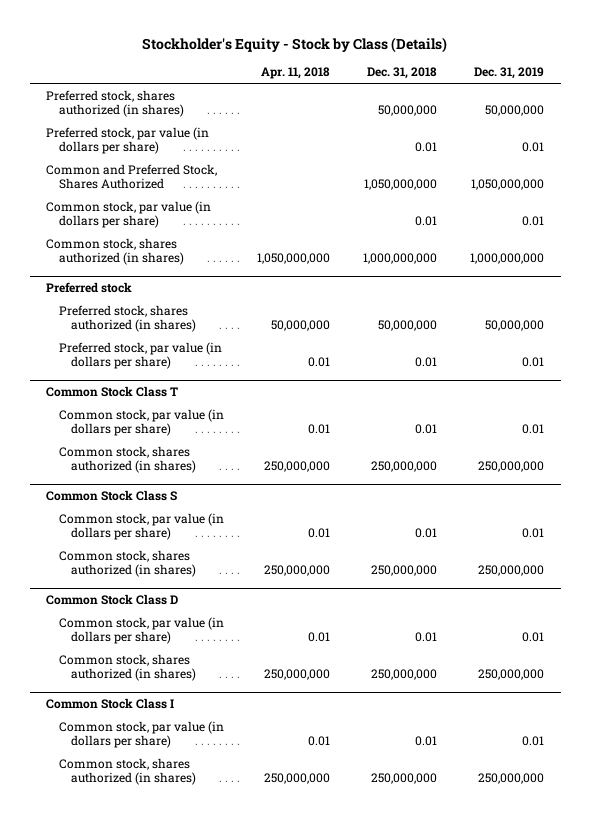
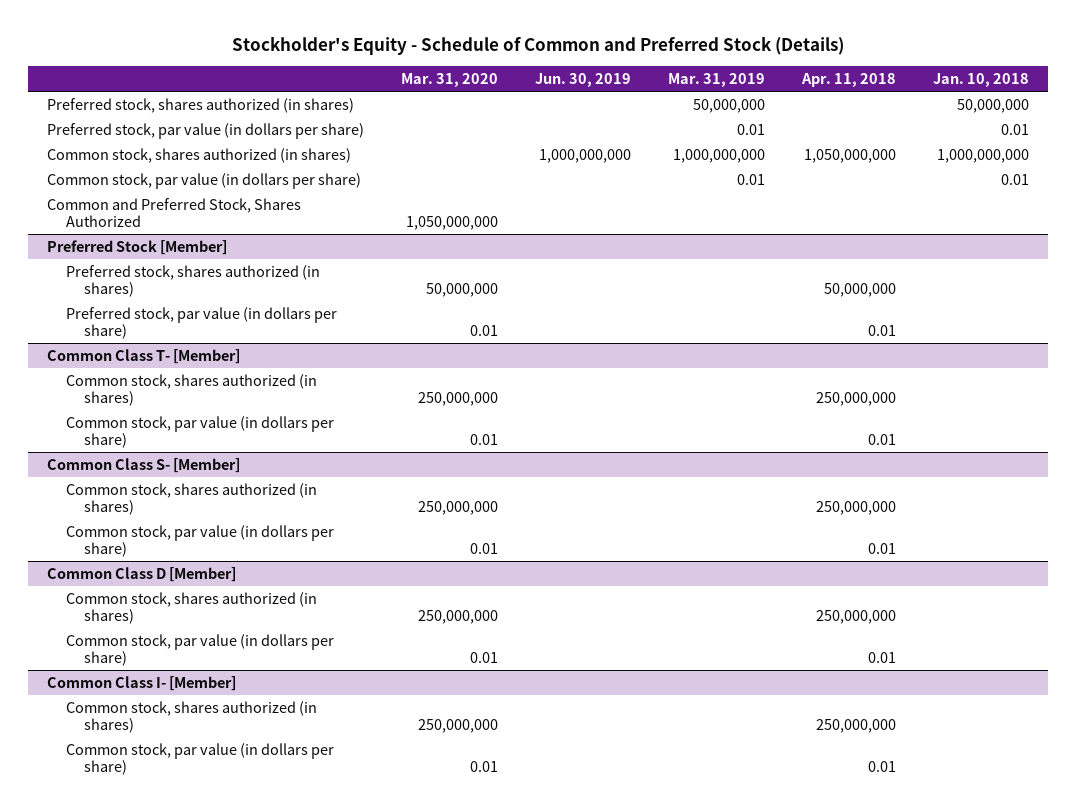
[142,36,448,53] Stockholder's Equity - Stock by Class (Details) -> [232,36,845,56] Stockholder's Equity - Schedule of Common and Preferred Stock (Details)
[366,67,437,80] Dec. 31, 2018 -> none
[473,67,544,80] Dec. 31, 2019 -> none
none -> [400,72,498,87] Mar. 31, 2020
none -> [535,72,632,87] Jun. 30, 2019
none -> [668,72,766,87] Mar. 31, 2019
none -> [933,72,1030,87] Jan. 10, 2018
[46,200,212,229] Common stock, par value (in dollars per share) -> [46,172,361,189] Common stock, par value (in dollars per share)
[46,163,218,190] Common and Preferred Stock, Shares Authorized -> [46,197,301,227] Common and Preferred Stock, Shares Authorized
[46,281,133,293] Preferred stock -> [46,239,227,255] Preferred Stock [Member]
[58,408,224,437] Common stock, par value (in dollars per share) -> none
[46,385,179,397] Common Stock Class T -> [46,348,240,364] Common Class T- [Member]
[46,489,178,501] Common Stock Class S -> none
none -> [46,457,240,473] Common Class S- [Member]
[46,593,179,605] Common Stock Class D -> none
none -> [46,566,236,582] Common Class D [Member]
[46,697,175,709] Common Stock Class I -> none
none -> [46,675,236,691] Common Class I- [Member]
none -> [65,742,334,775] Common stock, par value (in dollars per share)

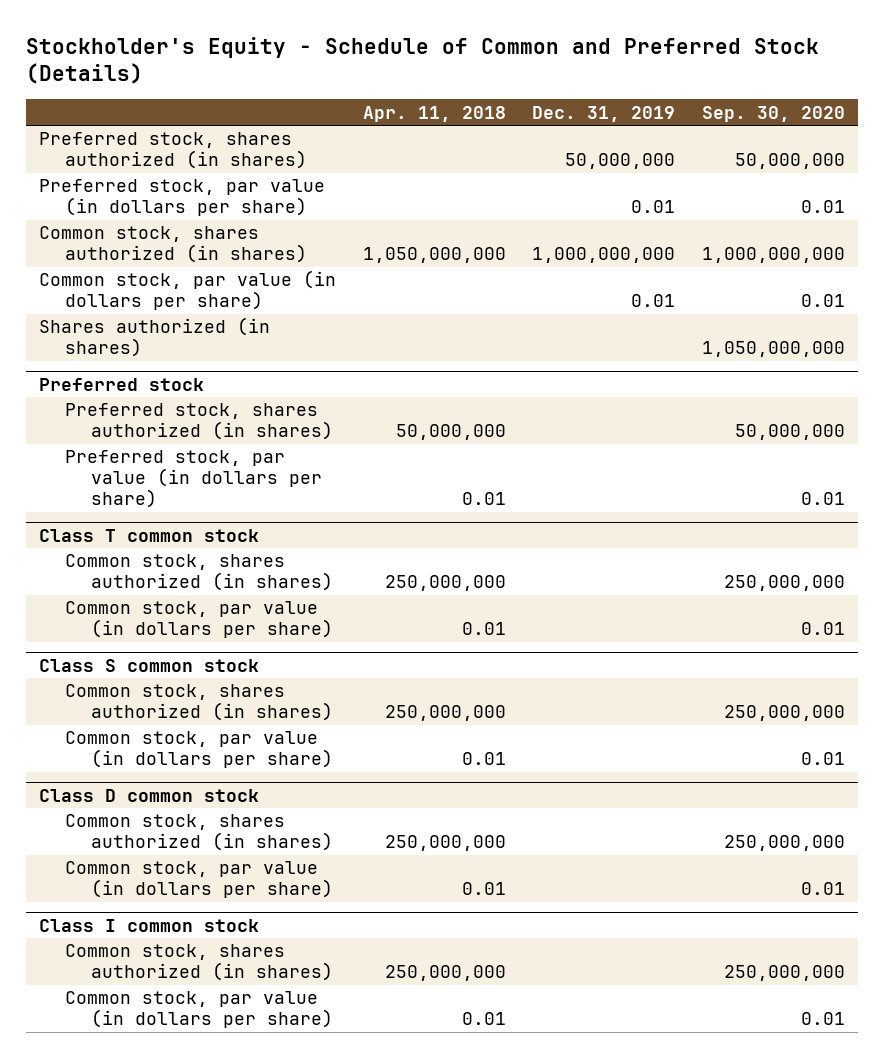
[400,72,498,87] Mar. 31, 2020 -> none
[535,72,632,87] Jun. 30, 2019 -> none
[668,72,766,87] Mar. 31, 2019 -> none
[933,72,1030,87] Jan. 10, 2018 -> none
none -> [532,105,676,122] Dec. 31, 2019
none -> [701,105,845,122] Sep. 30, 2020
[46,197,301,227] Common and Preferred Stock, Shares Authorized -> [39,317,271,358] Shares authorized (in shares)
[46,239,227,255] Preferred Stock [Member] -> [39,377,205,391] Preferred stock
[46,348,240,364] Common Class T- [Member] -> [39,528,260,542] Class T common stock
[46,457,240,473] Common Class S- [Member] -> [39,658,260,672] Class S common stock
[46,566,236,582] Common Class D [Member] -> [39,788,260,802] Class D common stock
[46,675,236,691] Common Class I- [Member] -> [39,918,260,932] Class I common stock

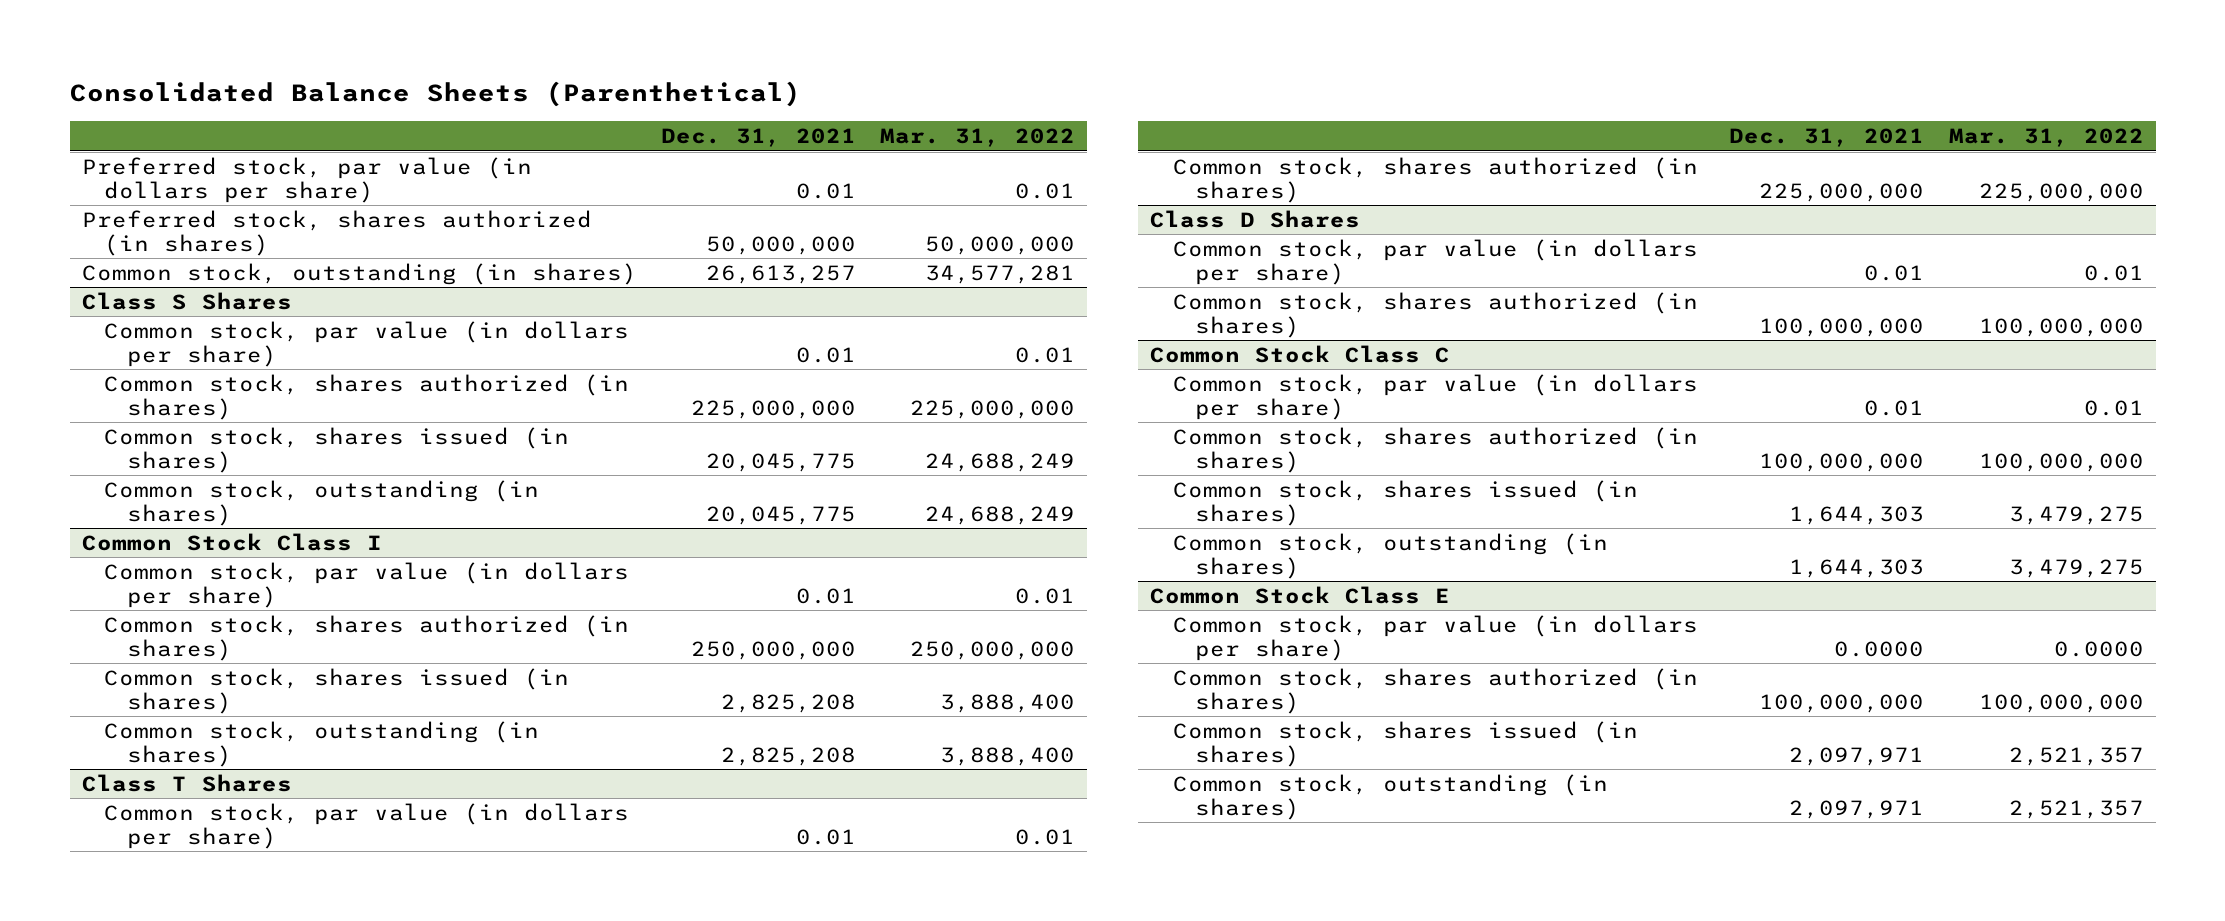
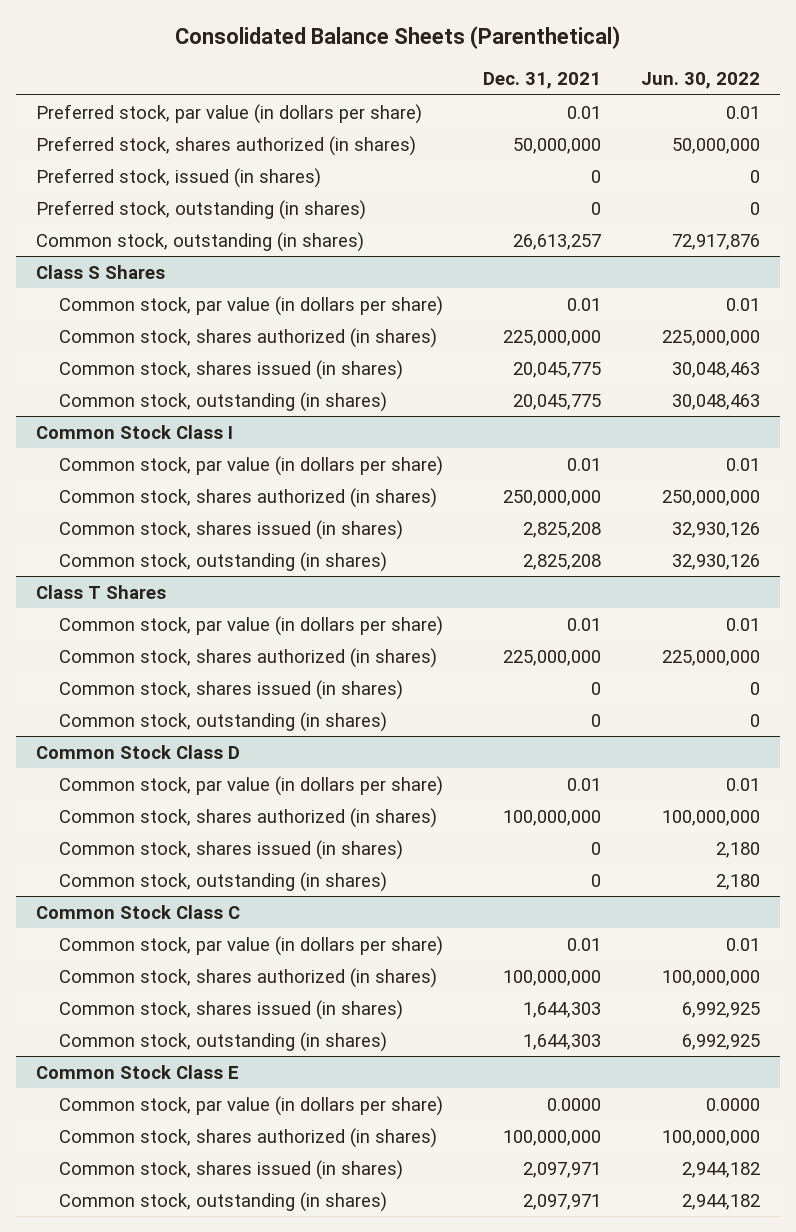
[880,128,1076,148] Mar. 31, 2022 -> none
none -> [641,72,761,90] Jun. 30, 2022
none -> [35,167,321,188] Preferred stock, issued (in shares)
none -> [35,199,366,220] Preferred stock, outstanding (in shares)
none -> [58,679,403,700] Common stock, shares issued (in shares)
none -> [58,711,387,732] Common stock, outstanding (in shares)
[1150,209,1361,228] Class D Shares -> [35,744,240,759] Common Stock Class D
none -> [58,839,403,860] Common stock, shares issued (in shares)
none -> [58,871,387,892] Common stock, outstanding (in shares)

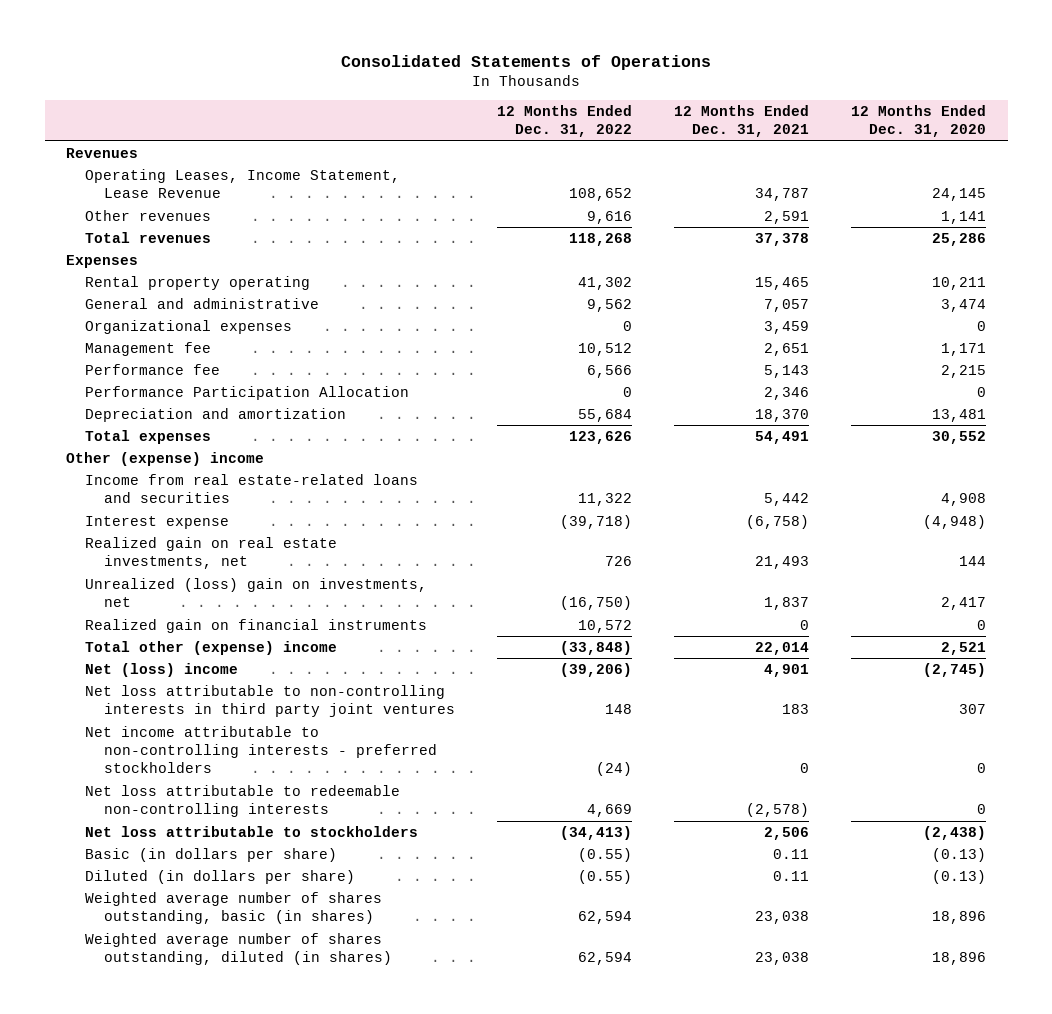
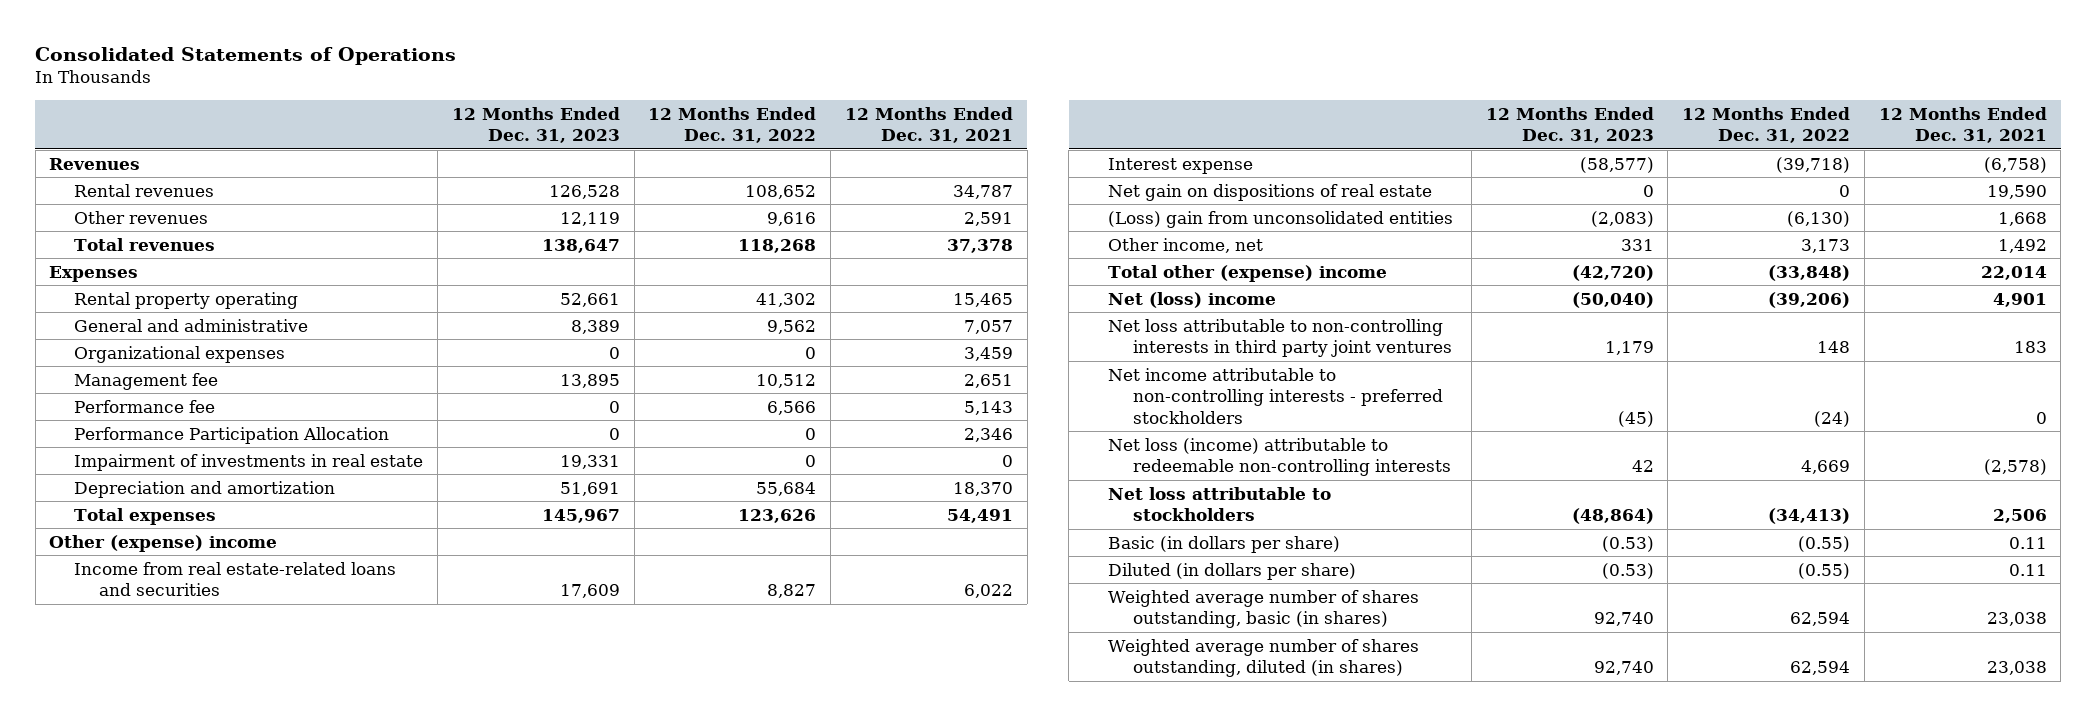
[851,105,987,138] 12 Months Ended Dec. 31, 2020 -> none
none -> [451,106,620,144] 12 Months Ended Dec. 31, 2023
[84,168,400,199] Operating Leases, Income Statement, Lease Revenue -> [74,183,215,197] Rental revenues
none -> [74,453,424,471] Impairment of investments in real estate
[577,493,632,507] 11,322 -> [767,584,817,599] 8,827
[764,493,810,507] 5,442 -> [963,584,1013,599] 6,022
[84,618,427,633] Realized gain on financial instruments -> none
[84,536,337,570] Realized gain on real estate investments, net -> [1108,183,1433,201] Net gain on dispositions of real estate
[604,556,632,567] 726 -> [1839,184,1851,197] 0
[755,556,810,570] 21,493 -> [1986,184,2047,199] 19,590
[84,577,427,608] Unrealized (loss) gain on investments, net -> [1108,210,1454,228] (Loss) gain from unconsolidated entities
[559,596,632,611] (16,750) -> [1787,210,1851,227] (6,130)
[764,597,810,611] 1,837 -> [1997,211,2047,226] 1,668
none -> [1108,237,1264,253] Other income, net
[84,784,400,818] Net loss attributable to redeemable non-controlling interests -> [1108,437,1452,477] Net loss (income) attributable to redeemable non-controlling interests

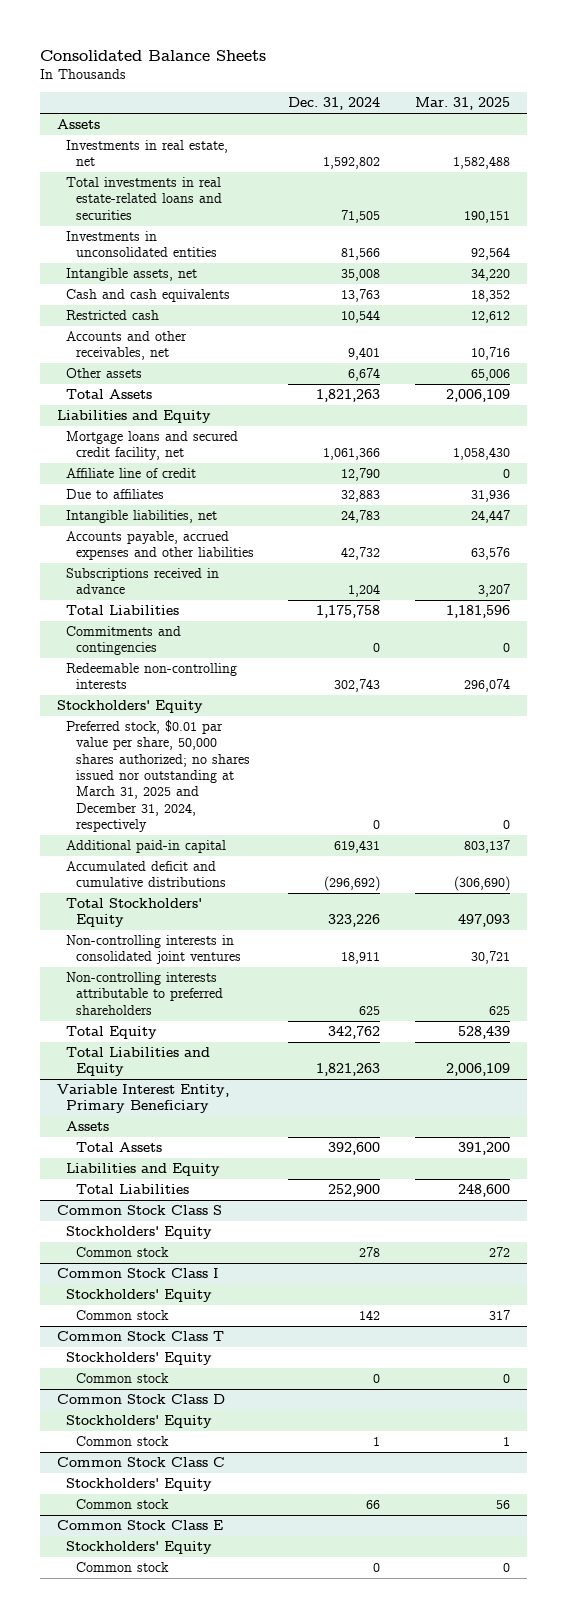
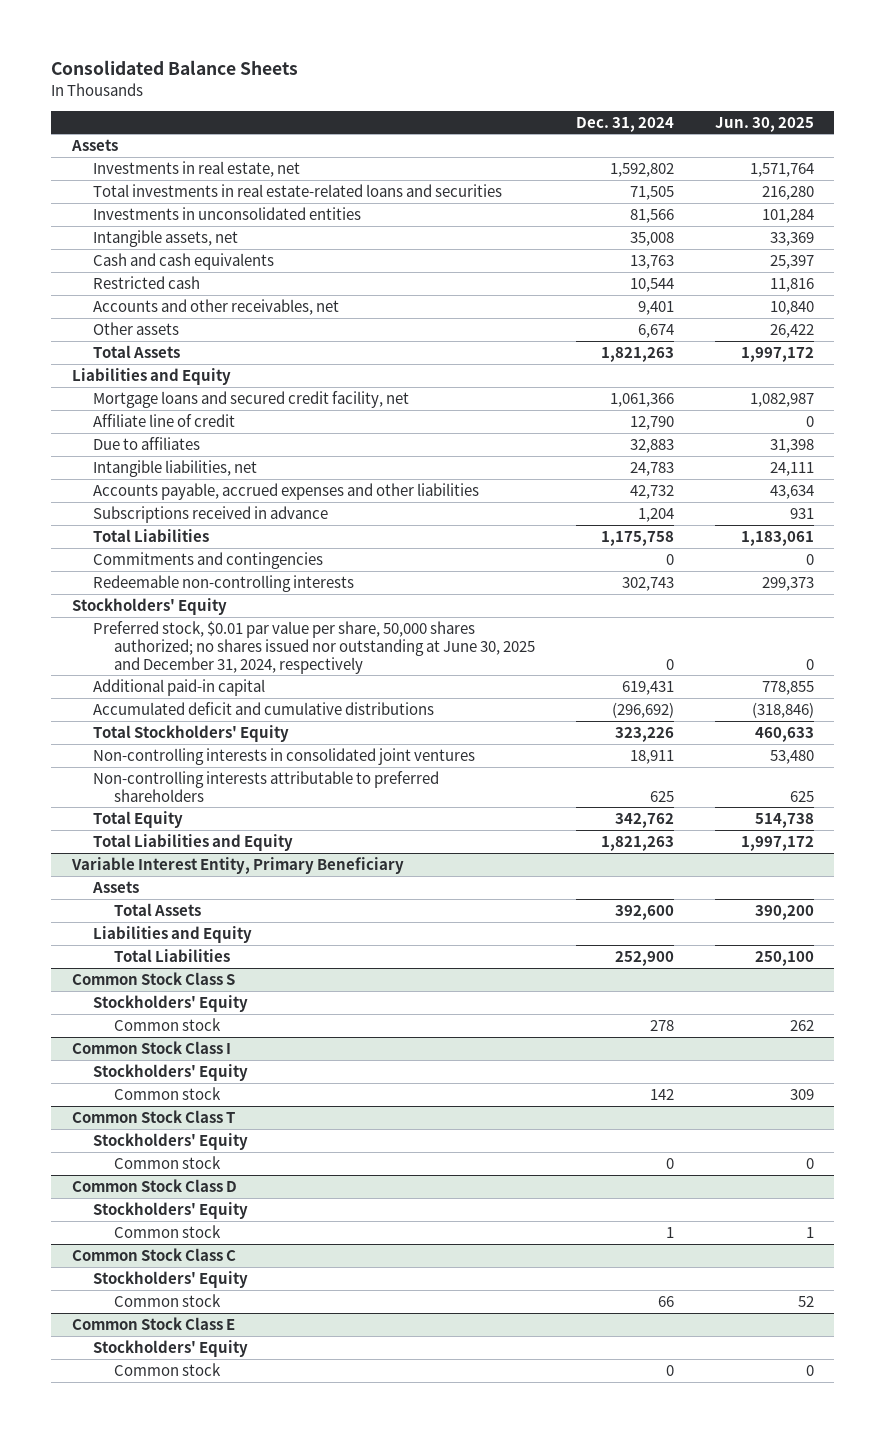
[414,97,510,111] Mar. 31, 2025 -> none
none -> [714,116,814,132] Jun. 30, 2025
[66,720,250,833] Preferred stock, $0.01 par value per share, 50,000 shares authorized; no shares issued nor outstanding at March 31, 2025 and December 31, 2024, respectively -> [93,620,536,674] Preferred stock, $0.01 par value per share, 50,000 shares authorized; no shares issued nor outstanding at June 30, 2025 and December 31, 2024, respectively

